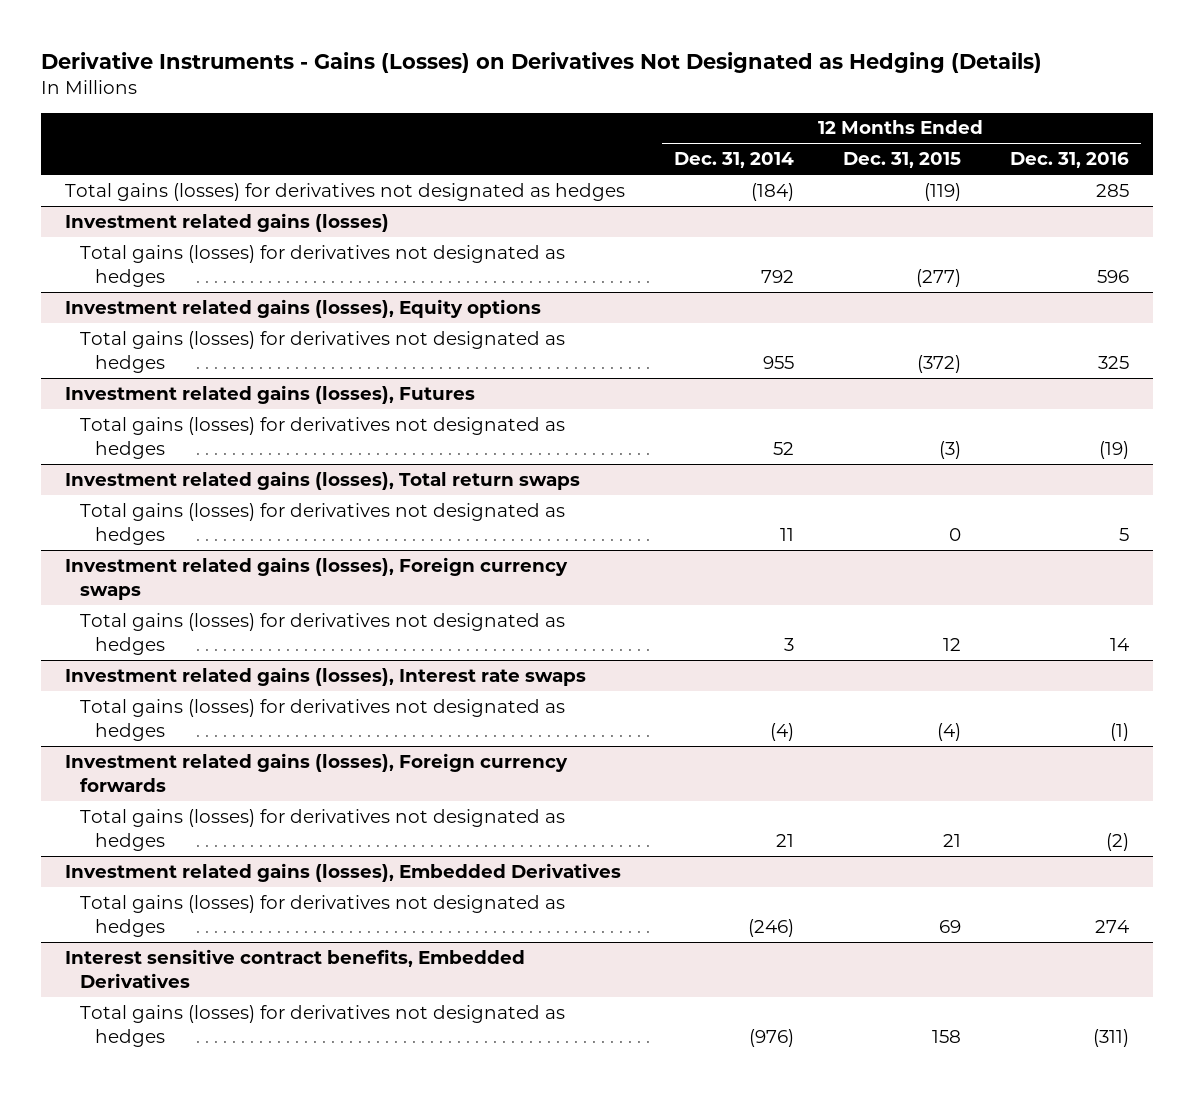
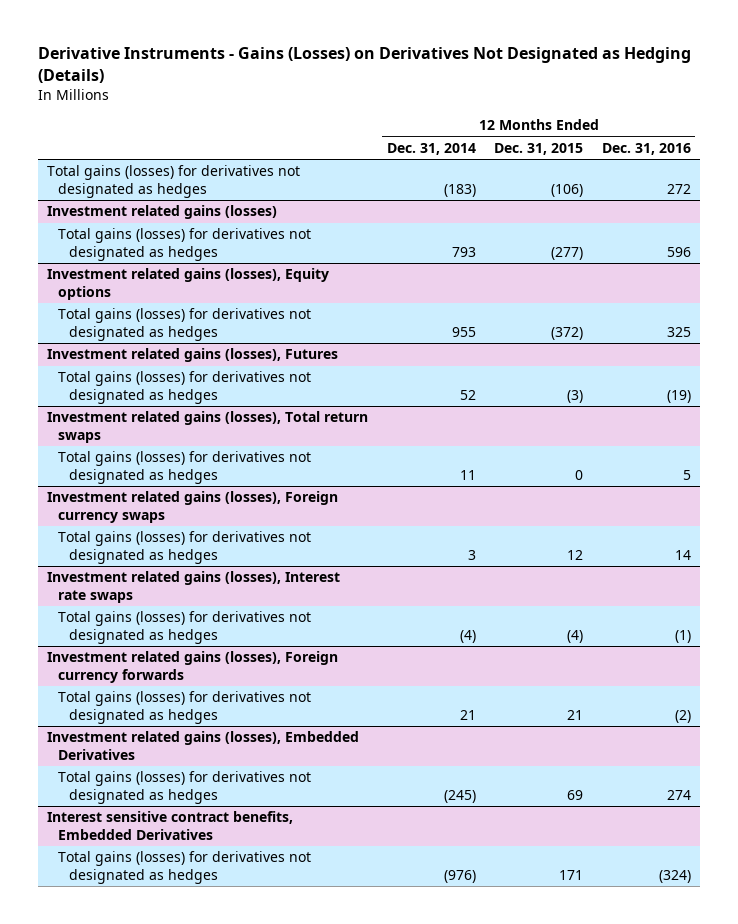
[751,182,795,201] (184) -> [443,183,476,197] (183)
[923,182,961,201] (119) -> [551,183,584,197] (106)
[1095,183,1129,197] 285 -> [666,183,691,194] 272
[761,269,795,283] 792 -> [451,246,476,257] 793
[748,918,795,937] (246) -> [443,789,476,803] (245)
[931,1029,961,1043] 158 -> [559,869,584,880] 171
[1092,1028,1129,1047] (311) -> [658,869,691,883] (324)

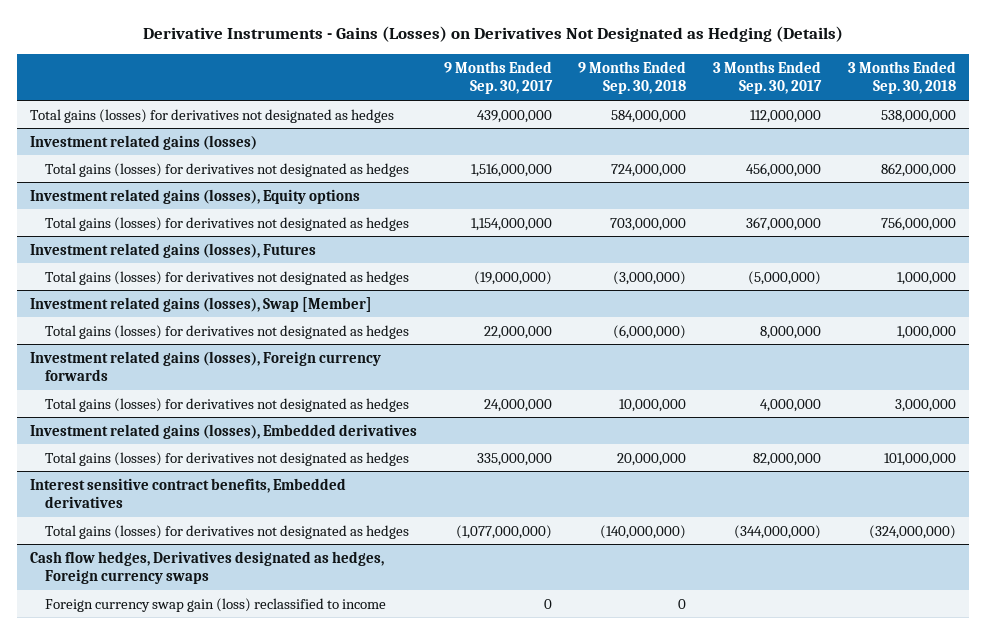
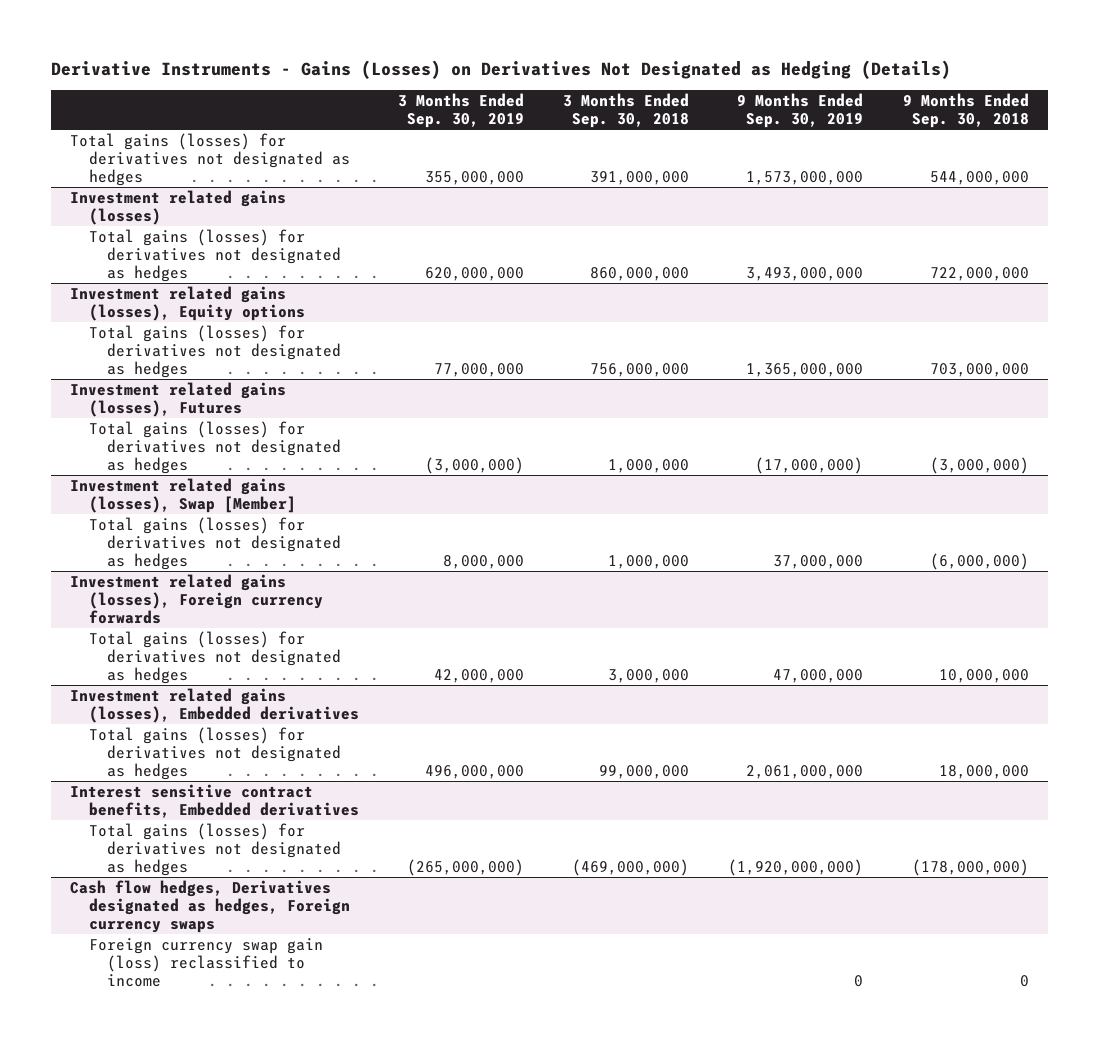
[443,60,553,95] 9 Months Ended Sep. 30, 2017 -> none
[712,60,822,95] 3 Months Ended Sep. 30, 2017 -> none
none -> [398,93,525,128] 3 Months Ended Sep. 30, 2019
none -> [737,93,864,128] 9 Months Ended Sep. 30, 2019
[611,109,687,123] 584,000,000 -> [929,170,1029,185] 544,000,000
[880,109,956,123] 538,000,000 -> [590,170,690,185] 391,000,000
[611,163,687,177] 724,000,000 -> [929,266,1029,281] 722,000,000
[880,162,956,177] 862,000,000 -> [590,266,690,281] 860,000,000
[617,452,687,466] 20,000,000 -> [938,764,1029,779] 18,000,000
[883,452,956,466] 101,000,000 -> [599,764,690,779] 99,000,000
[600,524,687,539] (140,000,000) -> [911,858,1029,876] (178,000,000)
[868,524,956,539] (324,000,000) -> [572,858,690,876] (469,000,000)

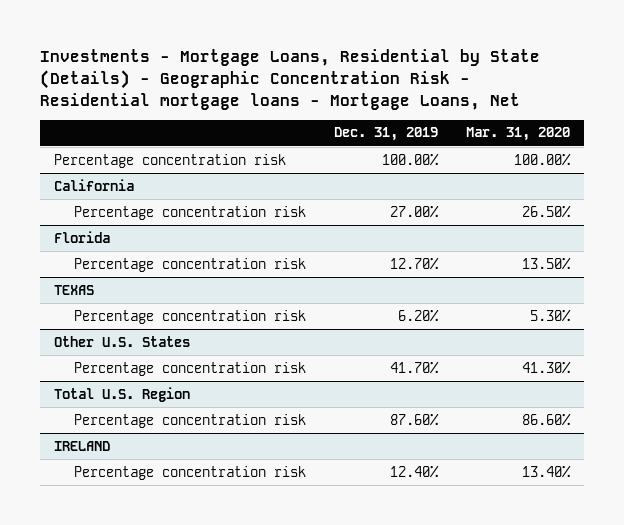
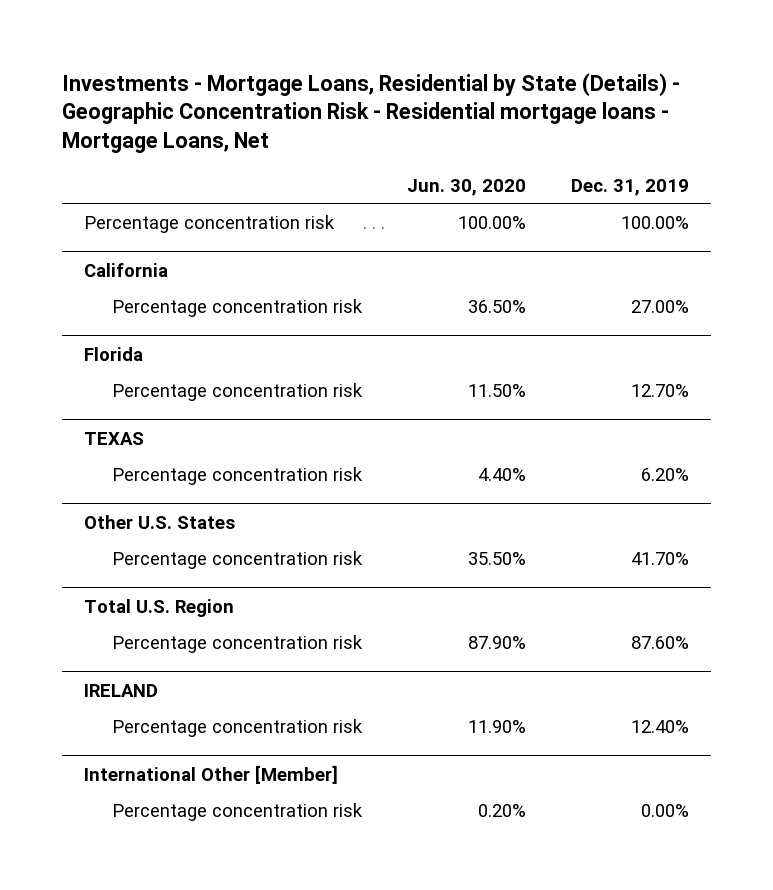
[465,127,570,142] Mar. 31, 2020 -> none
none -> [407,178,527,196] Jun. 30, 2020
none -> [84,764,339,784] International Other [Member]
none -> [112,802,364,821] Percentage concentration risk

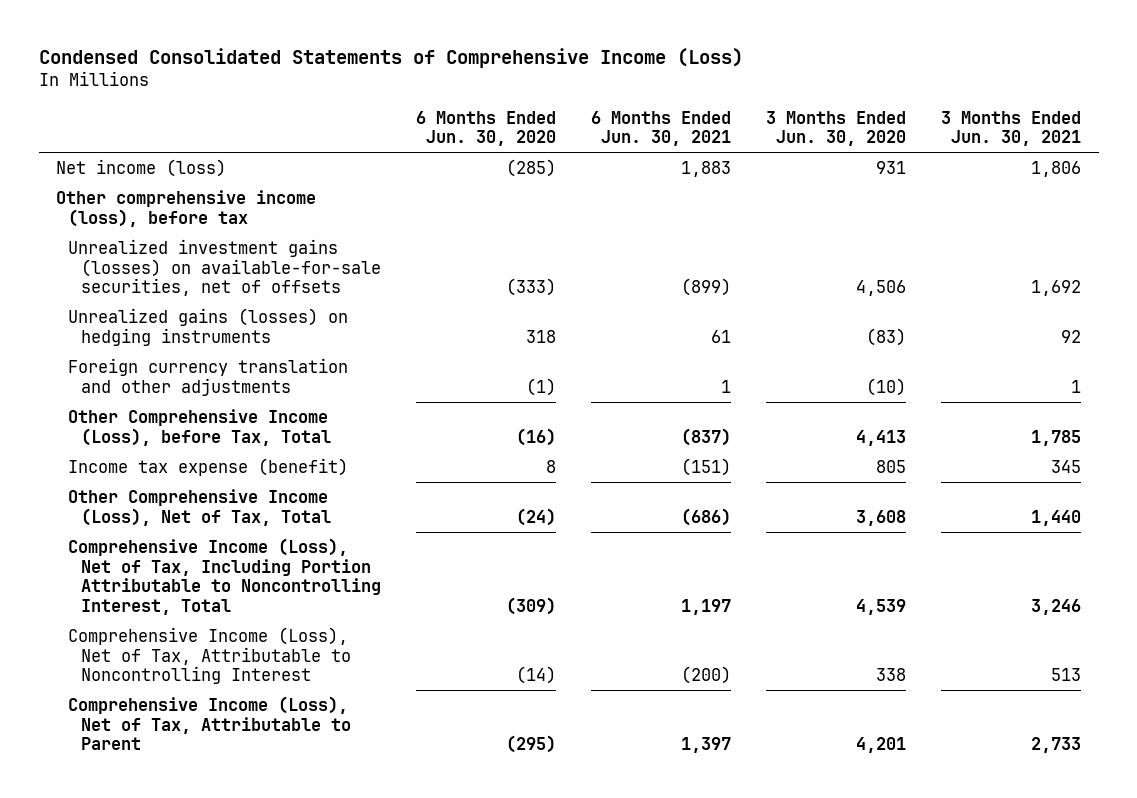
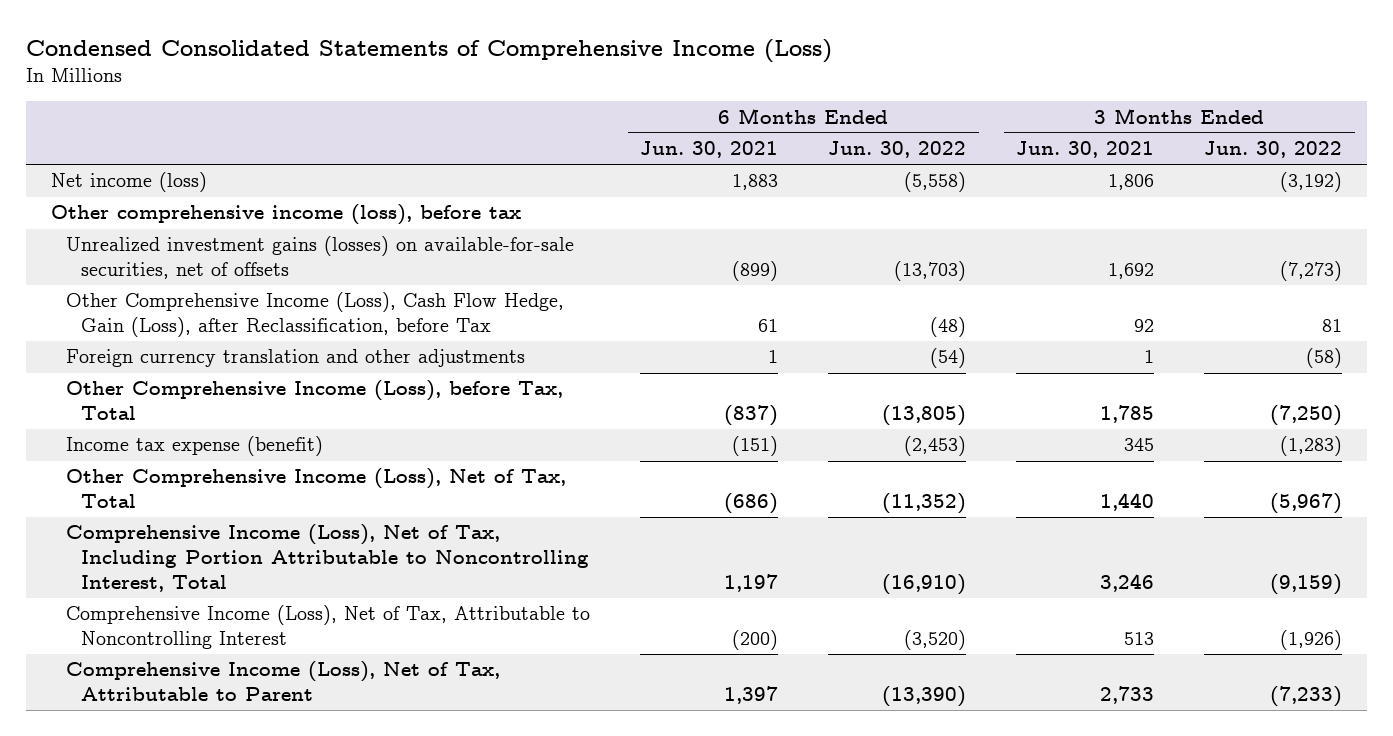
[415,110,556,147] 6 Months Ended Jun. 30, 2020 -> none
[766,110,907,147] 3 Months Ended Jun. 30, 2020 -> none
none -> [828,141,967,159] Jun. 30, 2022
none -> [1204,141,1343,159] Jun. 30, 2022
[68,307,349,346] Unrealized gains (losses) on hedging instruments -> [65,292,564,338] Other Comprehensive Income (Loss), Cash Flow Hedge, Gain (Loss), after Reclassification, before Tax

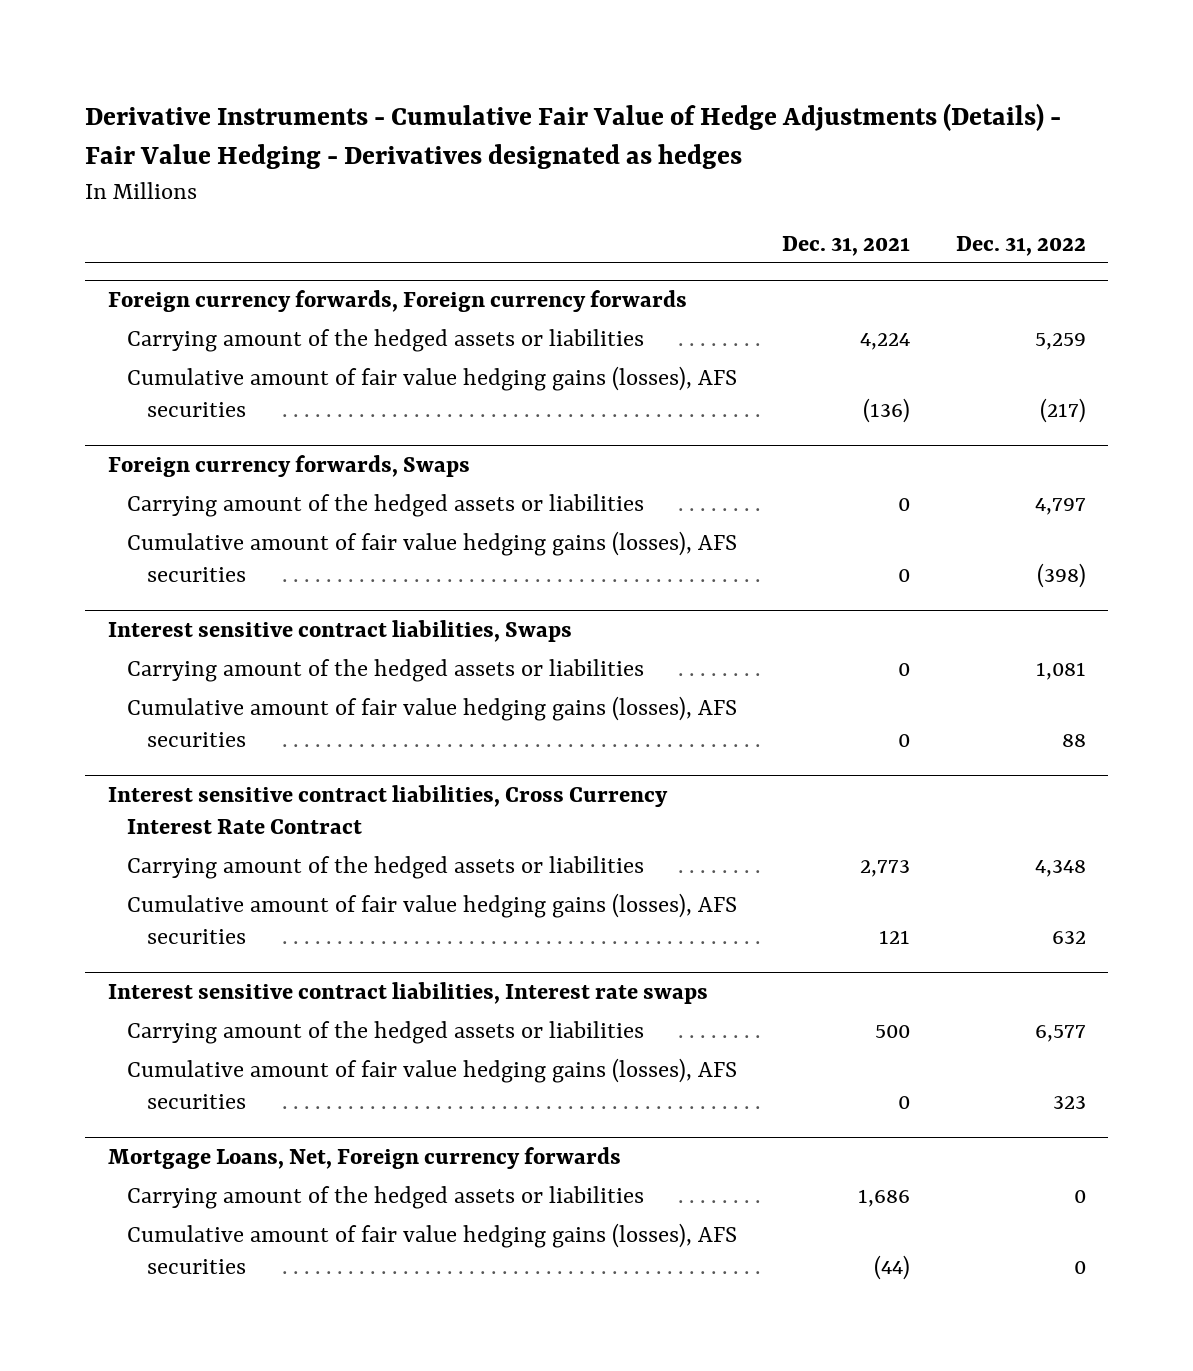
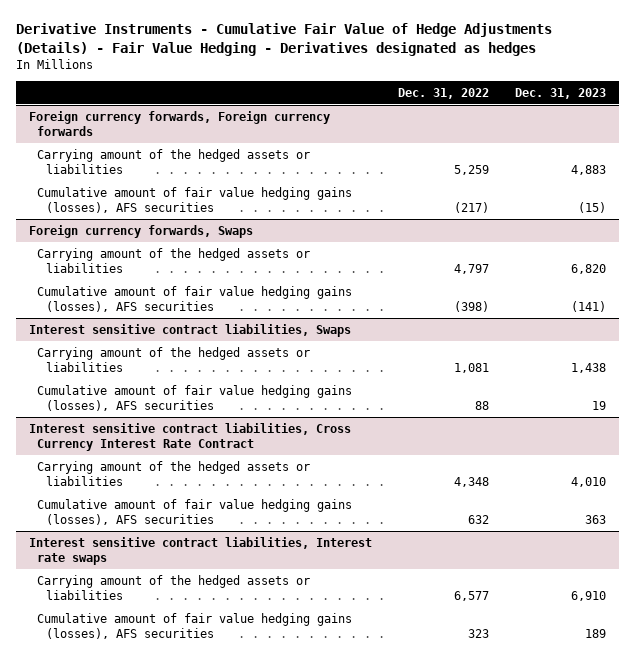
[782,235,911,256] Dec. 31, 2021 -> none
none -> [515,87,607,99] Dec. 31, 2023
[107,1146,621,1169] Mortgage Loans, Net, Foreign currency forwards -> none
[127,1185,645,1209] Carrying amount of the hedged assets or liabilities -> none
[127,1222,738,1274] Cumulative amount of fair value hedging gains (losses), AFS securities -> none

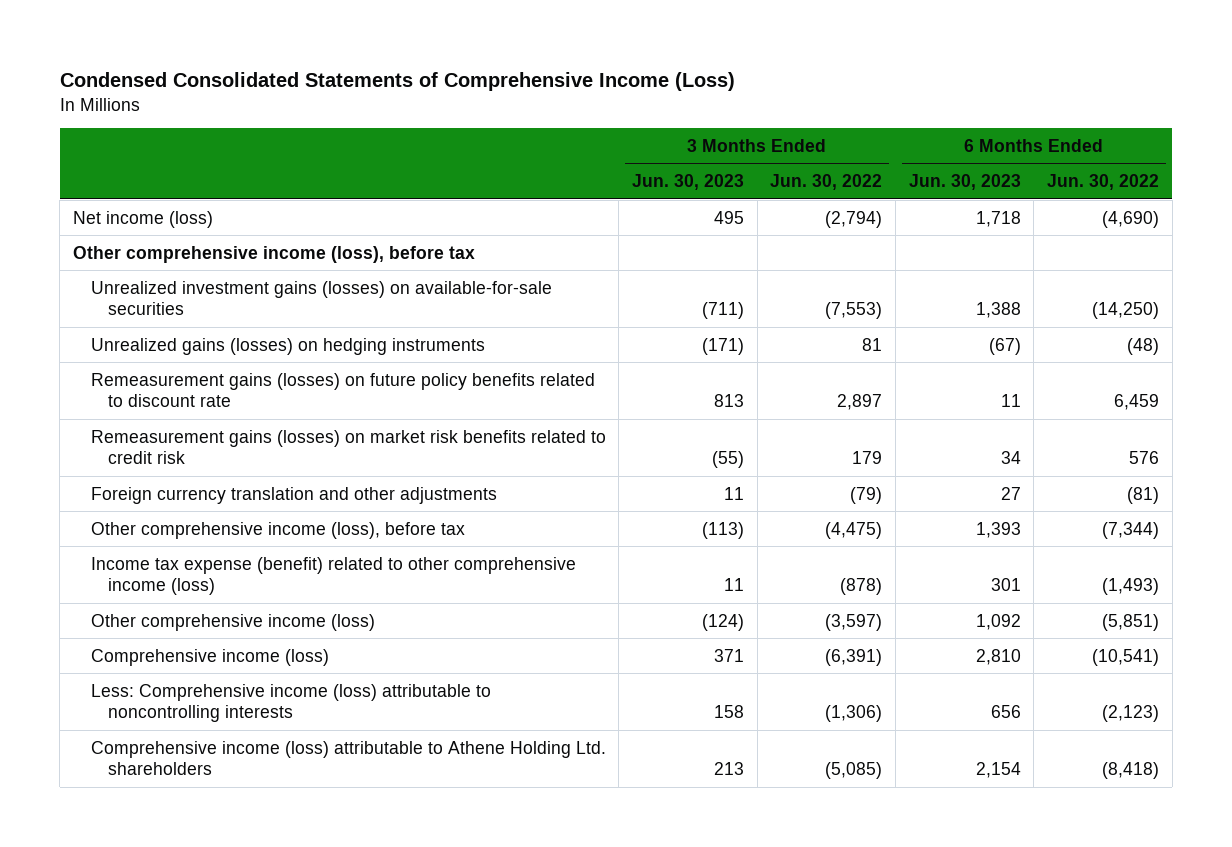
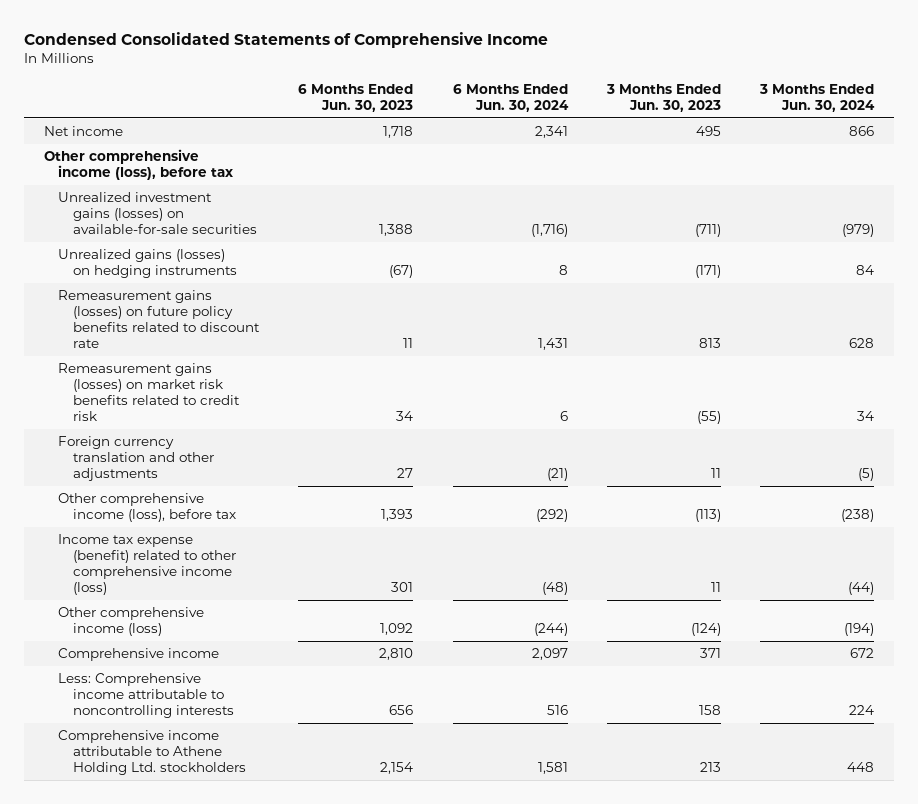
[59,72,735,92] Condensed Consolidated Statements of Comprehensive Income (Loss) -> [23,31,548,48] Condensed Consolidated Statements of Comprehensive Income
[770,174,883,191] Jun. 30, 2022 -> none
[1046,174,1159,191] Jun. 30, 2022 -> none
none -> [452,83,569,112] 6 Months Ended Jun. 30, 2024
none -> [759,83,876,112] 3 Months Ended Jun. 30, 2024
[73,210,214,228] Net income (loss) -> [43,126,123,137] Net income
[90,648,329,666] Comprehensive income (loss) -> [58,648,220,662] Comprehensive income
[90,683,491,723] Less: Comprehensive income (loss) attributable to noncontrolling interests -> [58,673,234,719] Less: Comprehensive income attributable to noncontrolling interests
[90,740,606,776] Comprehensive income (loss) attributable to Athene Holding Ltd. shareholders -> [58,730,246,776] Comprehensive income attributable to Athene Holding Ltd. stockholders

